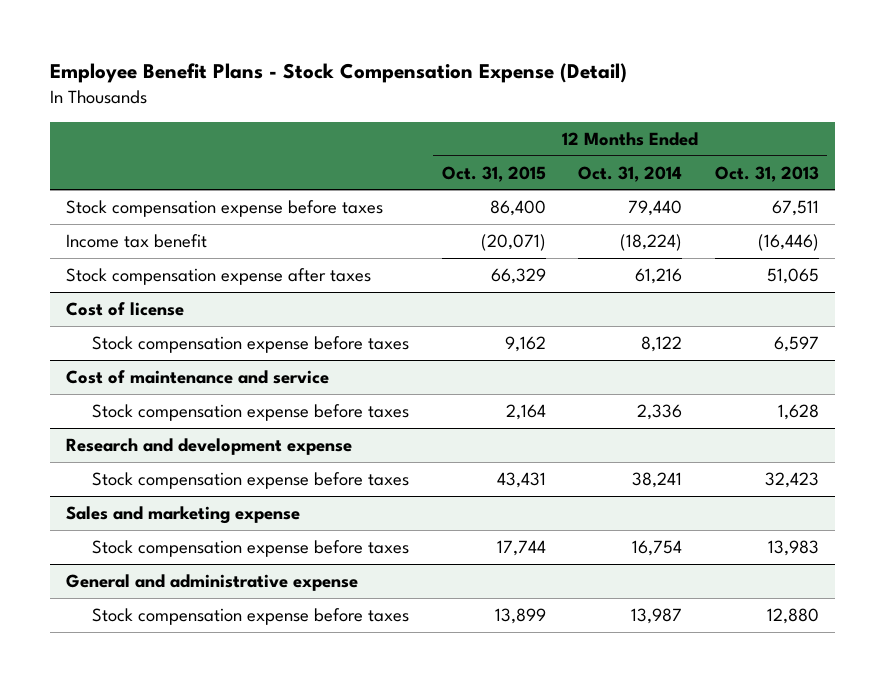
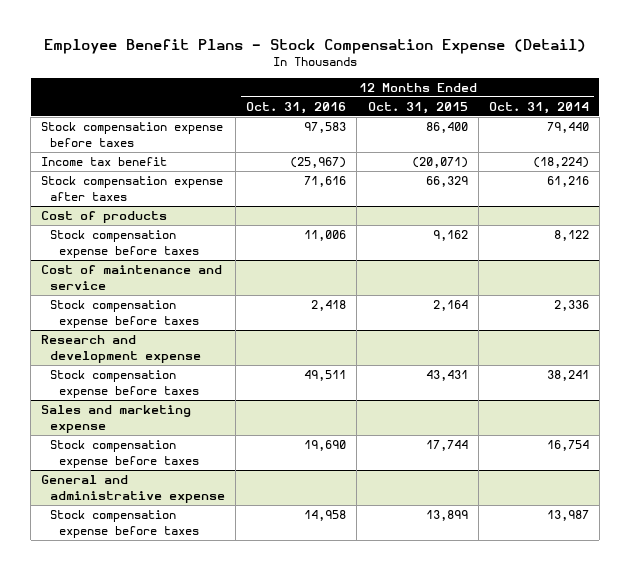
[714,165,819,182] Oct. 31, 2013 -> none
none -> [246,102,347,115] Oct. 31, 2016
[65,302,184,317] Cost of license -> [41,211,168,224] Cost of products

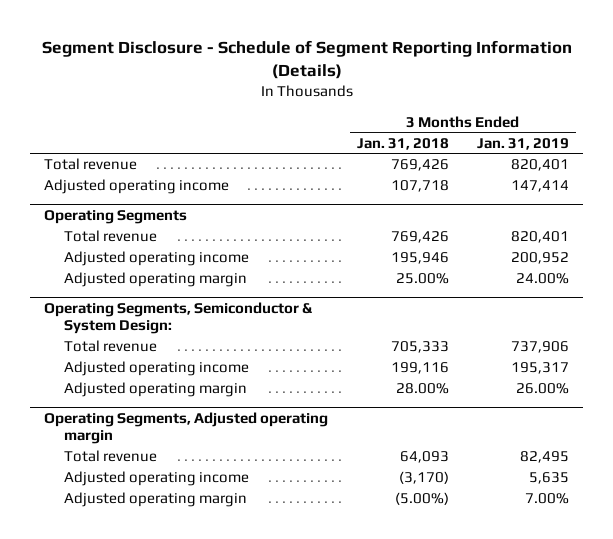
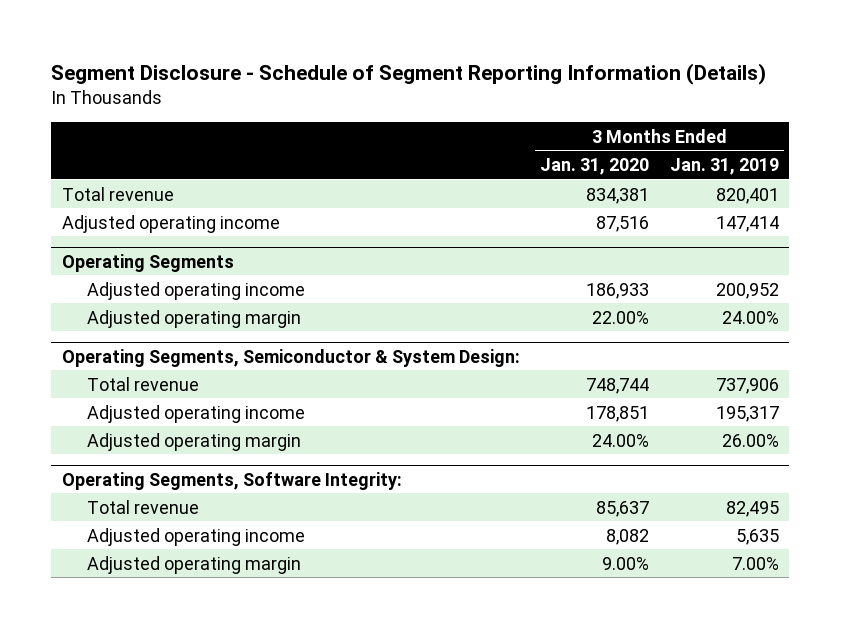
[356,137,449,150] Jan. 31, 2018 -> none
none -> [540,158,650,176] Jan. 31, 2020
[63,230,157,243] Total revenue -> none
[44,411,329,445] Operating Segments, Adjusted operating margin -> none
none -> [61,471,402,490] Operating Segments, Software Integrity:

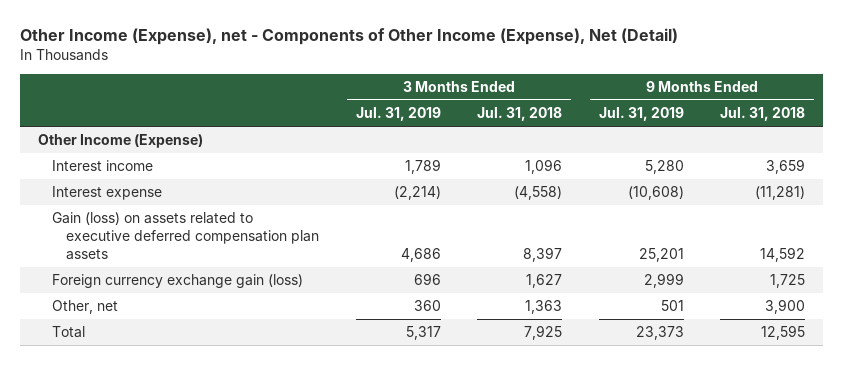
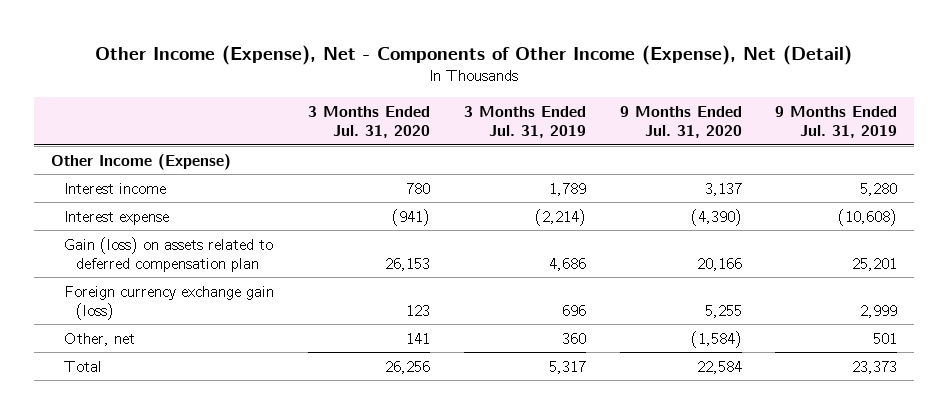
[19,28,678,46] Other Income (Expense), net - Components of Other Income (Expense), Net (Detail) -> [95,44,853,65] Other Income (Expense), Net - Components of Other Income (Expense), Net (Detail)
[477,107,563,122] Jul. 31, 2018 -> none
[720,107,806,122] Jul. 31, 2018 -> none
none -> [307,106,430,139] 3 Months Ended Jul. 31, 2020
none -> [619,106,742,139] 9 Months Ended Jul. 31, 2020
[52,212,320,261] Gain (loss) on assets related to executive deferred compensation plan assets -> [63,236,273,272] Gain (loss) on assets related to deferred compensation plan

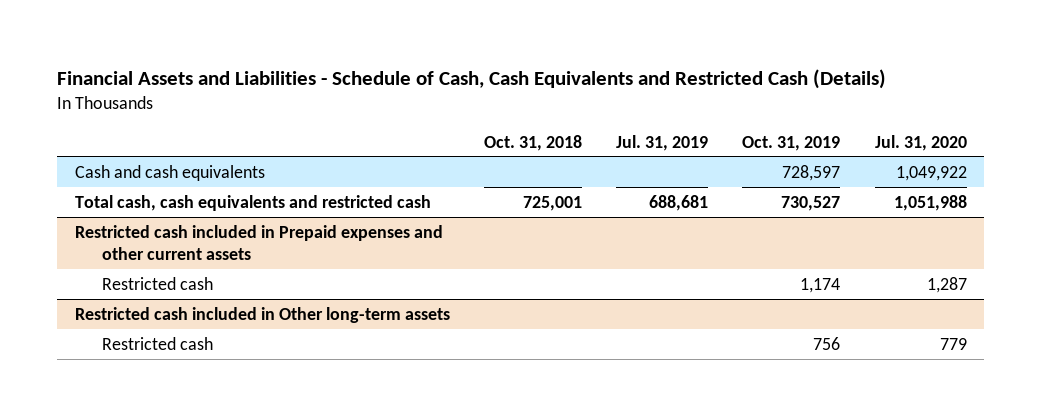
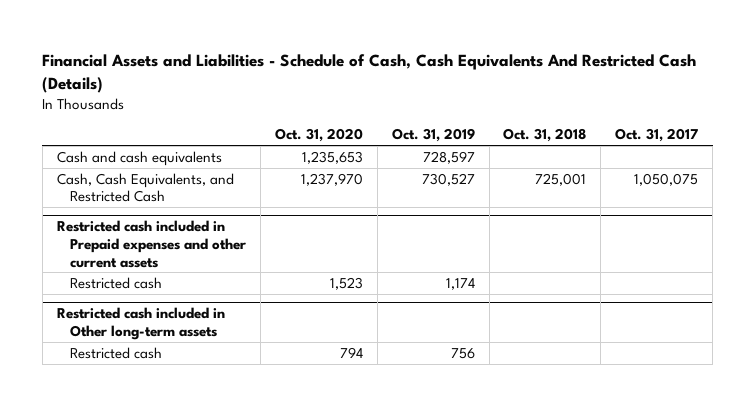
[57,69,887,90] Financial Assets and Liabilities - Schedule of Cash, Cash Equivalents and Restricted Cash (Details) -> [42,53,697,93] Financial Assets and Liabilities - Schedule of Cash, Cash Equivalents And Restricted Cash (Details)
[616,134,709,151] Jul. 31, 2019 -> none
[874,134,967,151] Jul. 31, 2020 -> none
none -> [274,128,363,143] Oct. 31, 2020
none -> [615,128,699,143] Oct. 31, 2017
[74,194,431,211] Total cash, cash equivalents and restricted cash -> [56,172,234,203] Cash, Cash Equivalents, and Restricted Cash

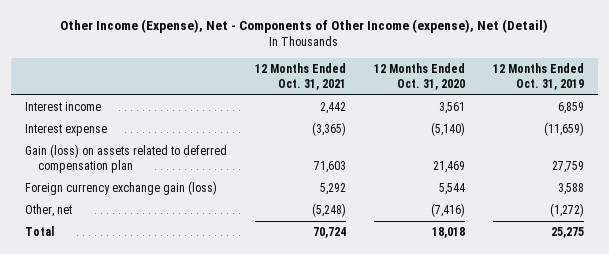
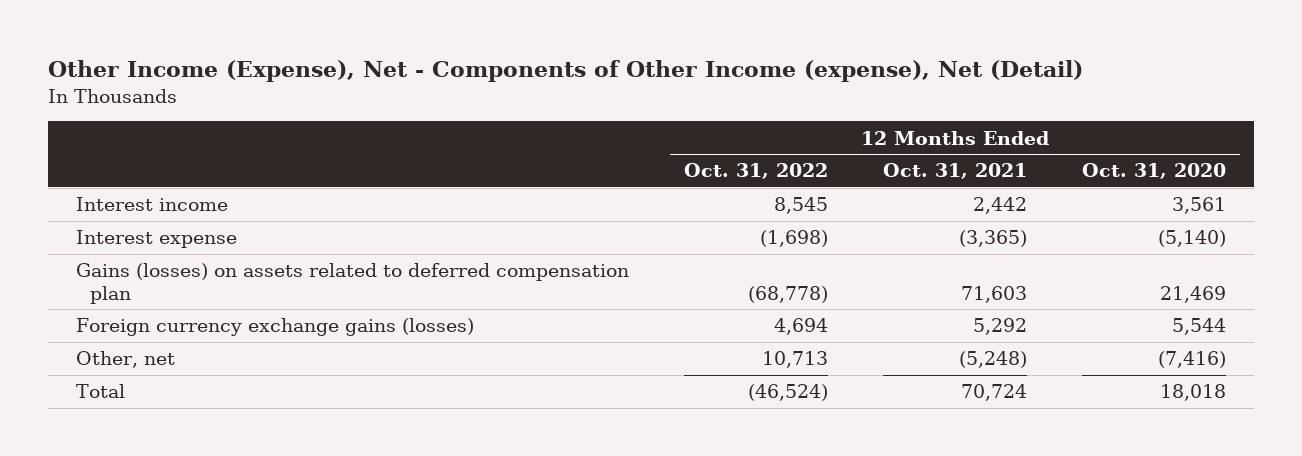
[492,62,584,91] 12 Months Ended Oct. 31, 2019 -> none
none -> [683,163,828,180] Oct. 31, 2022
[25,144,228,174] Gain (loss) on assets related to deferred compensation plan -> [75,263,629,304] Gains (losses) on assets related to deferred compensation plan
[25,181,218,196] Foreign currency exchange gain (loss) -> [75,318,474,337] Foreign currency exchange gains (losses)

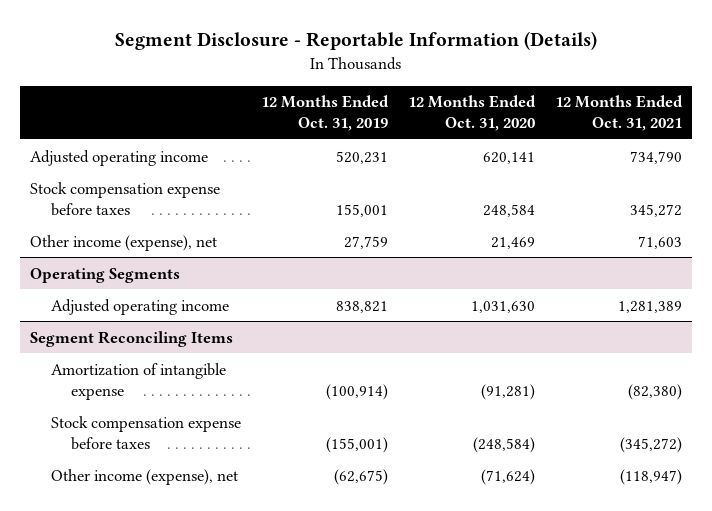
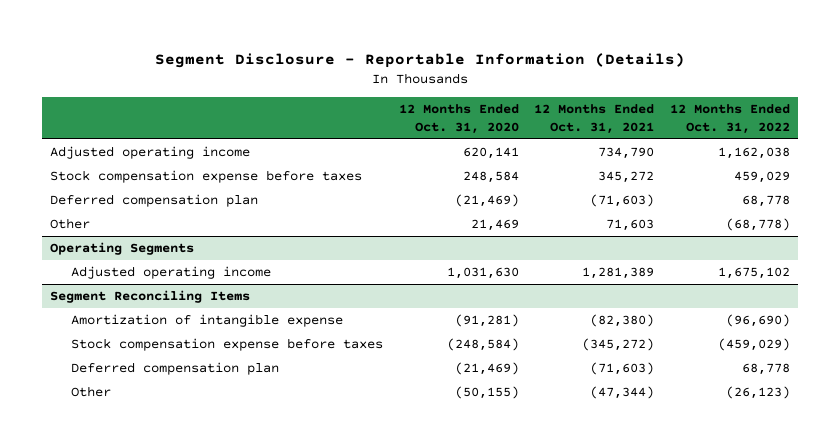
[260,95,389,132] 12 Months Ended Oct. 31, 2019 -> none
none -> [669,103,790,134] 12 Months Ended Oct. 31, 2022
none -> [49,194,258,208] Deferred compensation plan
[30,234,218,251] Other income (expense), net -> [49,218,90,230] Other
none -> [71,362,280,376] Deferred compensation plan
[50,468,238,485] Other income (expense), net -> [71,386,112,398] Other
[480,468,535,485] (71,624) -> [454,386,519,400] (50,155)
[619,468,682,485] (118,947) -> [590,386,655,400] (47,344)

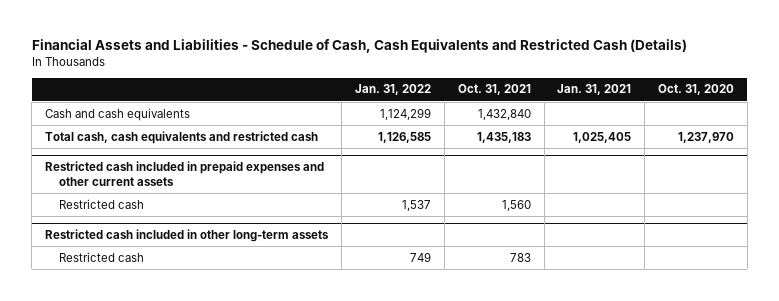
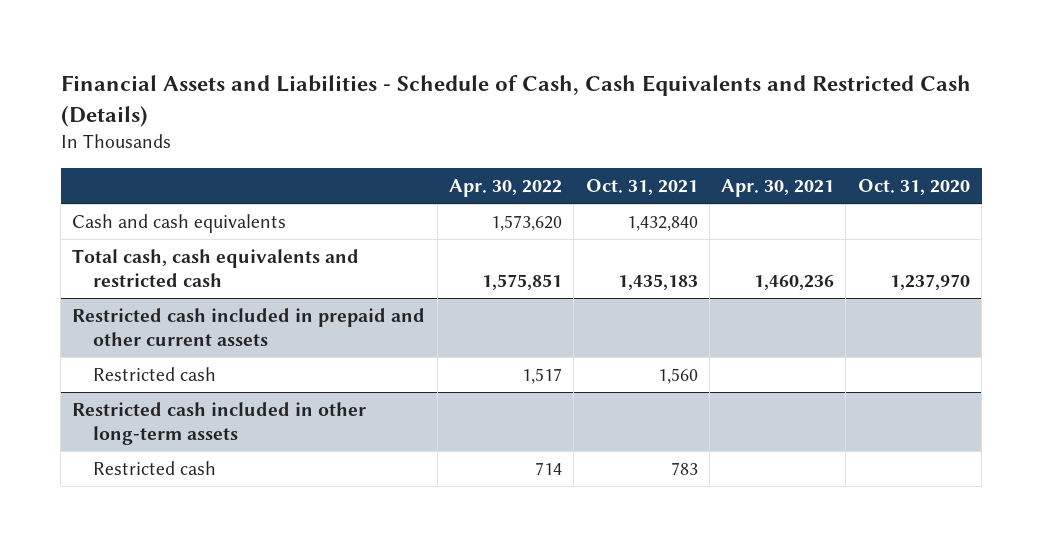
[354,84,431,96] Jan. 31, 2022 -> none
[557,84,632,96] Jan. 31, 2021 -> none
none -> [448,179,562,198] Apr. 30, 2022
none -> [721,179,835,198] Apr. 30, 2021
[45,161,325,186] Restricted cash included in prepaid expenses and other current assets -> [72,307,426,346] Restricted cash included in prepaid and other current assets

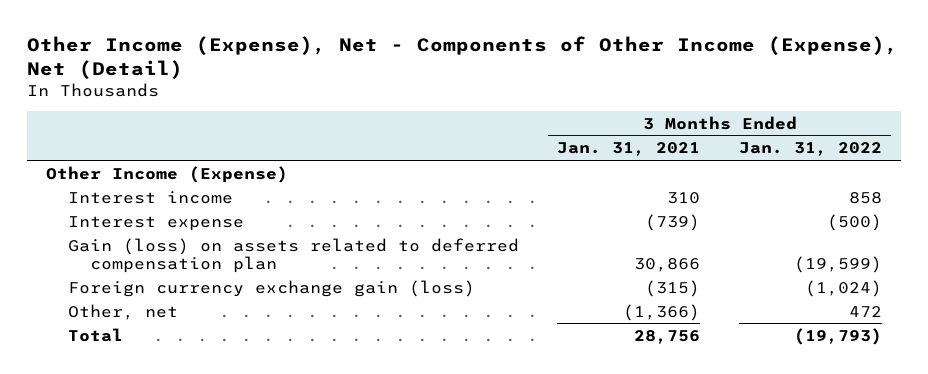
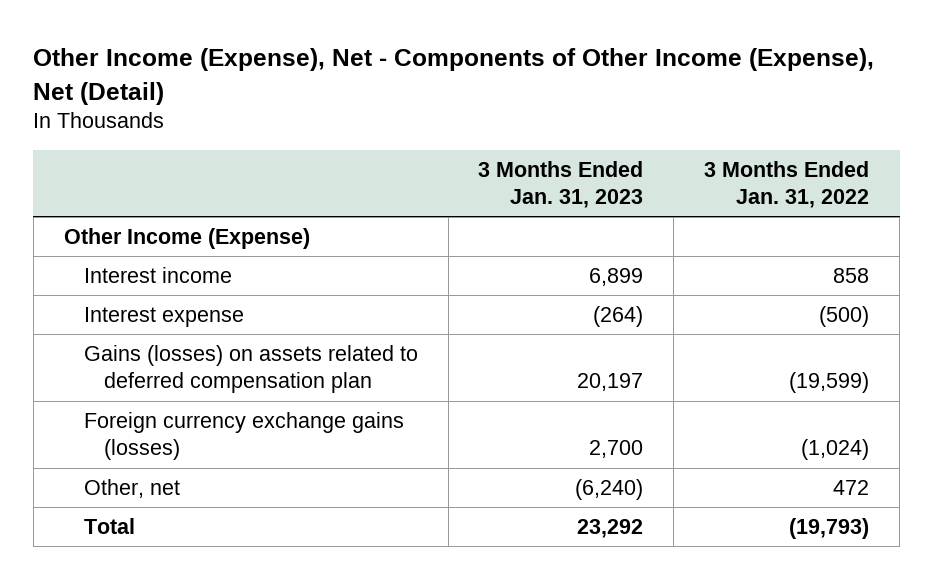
[557,142,701,157] Jan. 31, 2021 -> none
none -> [478,160,644,209] 3 Months Ended Jan. 31, 2023
[67,237,519,273] Gain (loss) on assets related to deferred compensation plan -> [83,345,418,394] Gains (losses) on assets related to deferred compensation plan
[67,279,475,297] Foreign currency exchange gain (loss) -> [83,412,404,461] Foreign currency exchange gains (losses)

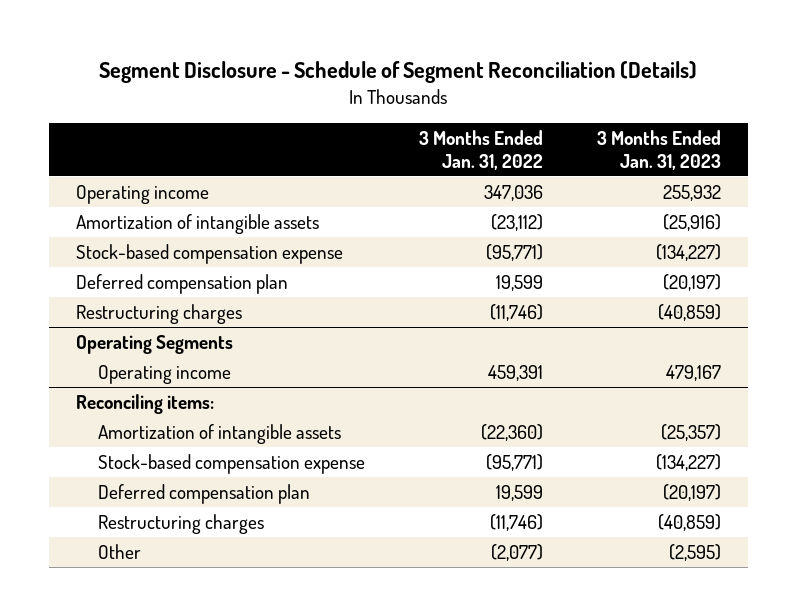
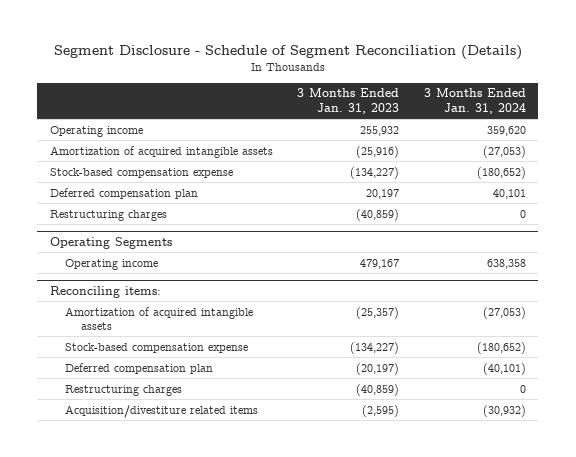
[418,129,543,170] 3 Months Ended Jan. 31, 2022 -> none
none -> [423,88,526,114] 3 Months Ended Jan. 31, 2024
[75,213,319,234] Amortization of intangible assets -> [49,145,273,158] Amortization of acquired intangible assets
[662,273,721,291] (20,197) -> [366,188,400,199] 20,197
[97,423,341,444] Amortization of intangible assets -> [65,306,254,330] Amortization of acquired intangible assets
[97,543,141,559] Other -> [65,404,259,418] Acquisition/divestiture related items

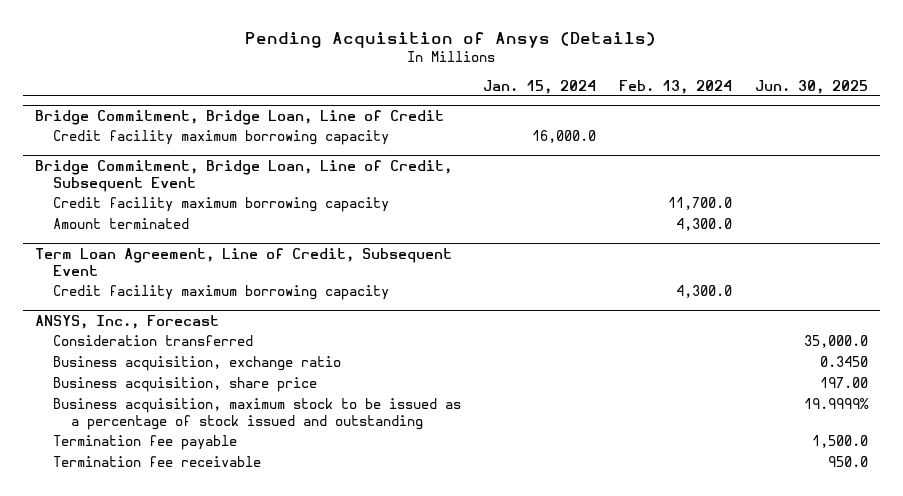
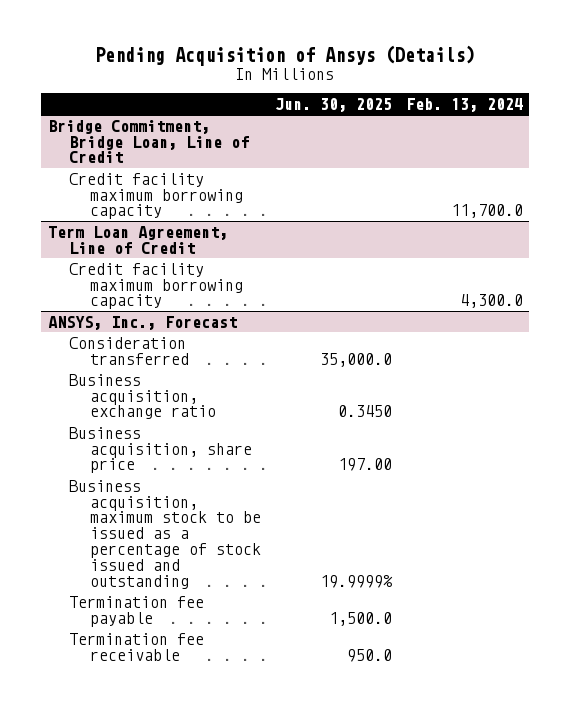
[483,79,597,94] Jan. 15, 2024 -> none
[52,130,389,146] Credit facility maximum borrowing capacity -> none
[34,159,452,192] Bridge Commitment, Bridge Loan, Line of Credit, Subsequent Event -> none
[52,218,189,230] Amount terminated -> none
[34,247,452,276] Term Loan Agreement, Line of Credit, Subsequent Event -> [47,225,228,254] Term Loan Agreement, Line of Credit

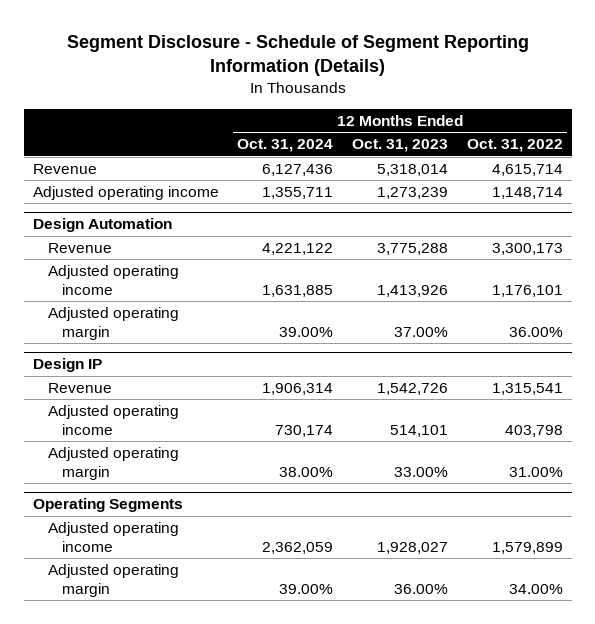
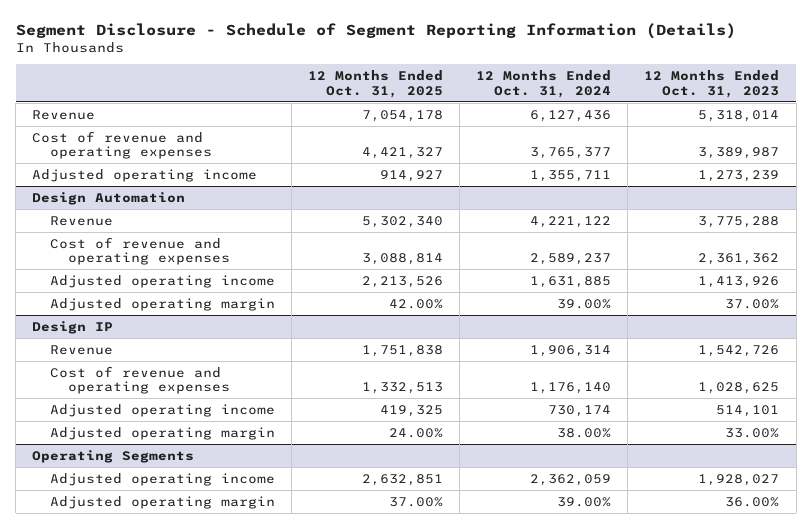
[466,139,563,153] Oct. 31, 2022 -> none
none -> [308,69,444,98] 12 Months Ended Oct. 31, 2025
none -> [32,130,213,160] Cost of revenue and operating expenses
none -> [50,236,230,266] Cost of revenue and operating expenses
none -> [50,365,230,395] Cost of revenue and operating expenses

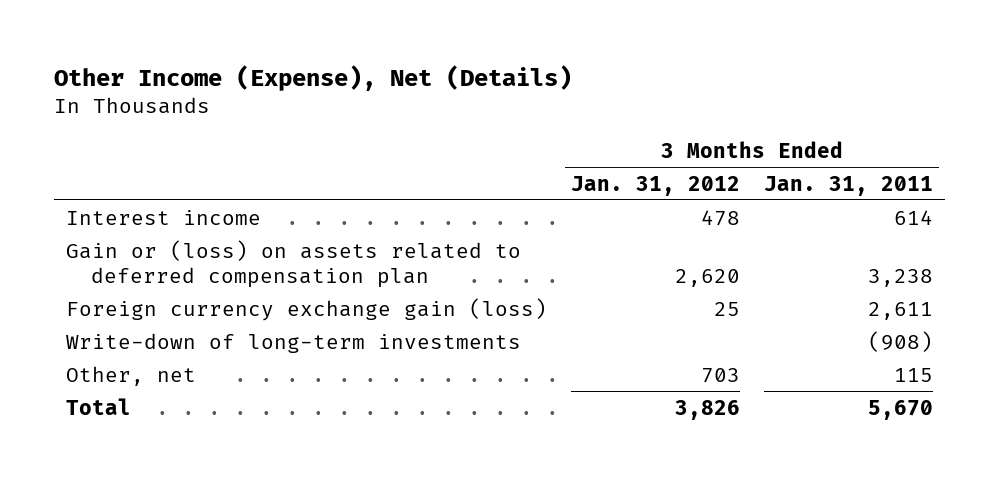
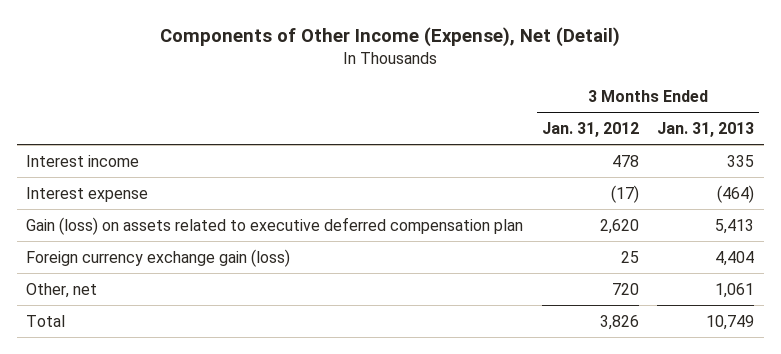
[53,64,572,91] Other Income (Expense), Net (Details) -> [160,27,621,48] Components of Other Income (Expense), Net (Detail)
[763,175,933,196] Jan. 31, 2011 -> none
none -> [657,121,755,137] Jan. 31, 2013
none -> [26,186,149,202] Interest expense
[65,239,521,288] Gain or (loss) on assets related to deferred compensation plan -> [26,216,524,235] Gain (loss) on assets related to executive deferred compensation plan
[65,332,521,353] Write-down of long-term investments -> none
[700,367,740,383] 703 -> [611,282,639,295] 720

